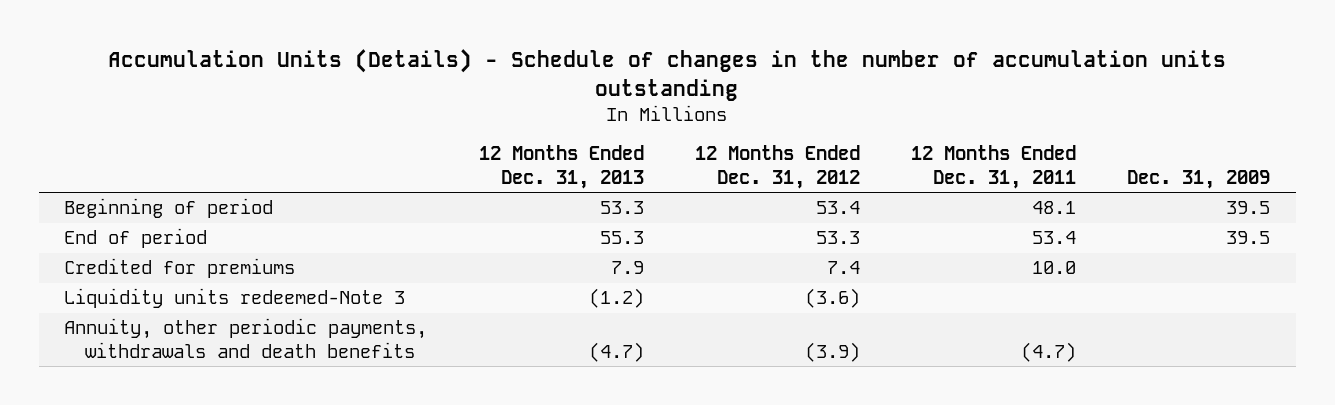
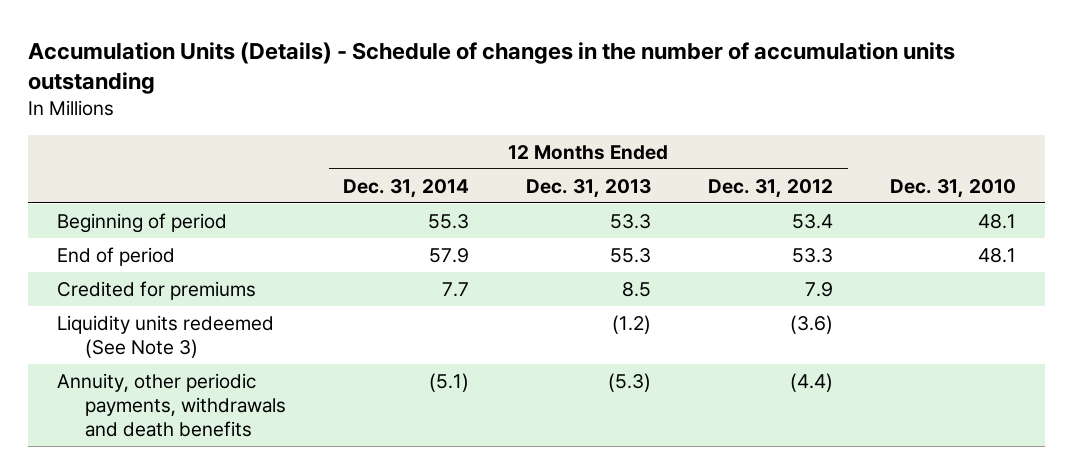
[911,145,1077,189] 12 Months Ended Dec. 31, 2011 -> none
[1127,169,1271,189] Dec. 31, 2009 -> none
none -> [343,178,470,198] Dec. 31, 2014
none -> [890,178,1017,198] Dec. 31, 2010
[610,261,644,275] 7.9 -> [622,281,652,297] 8.5
[826,261,860,275] 7.4 -> [805,281,834,297] 7.9
[64,288,406,309] Liquidity units redeemed-Note 3 -> [56,314,274,359] Liquidity units redeemed (See Note 3)
[588,341,644,362] (4.7) -> [608,372,652,392] (5.3)
[804,341,860,362] (3.9) -> [790,372,834,392] (4.4)

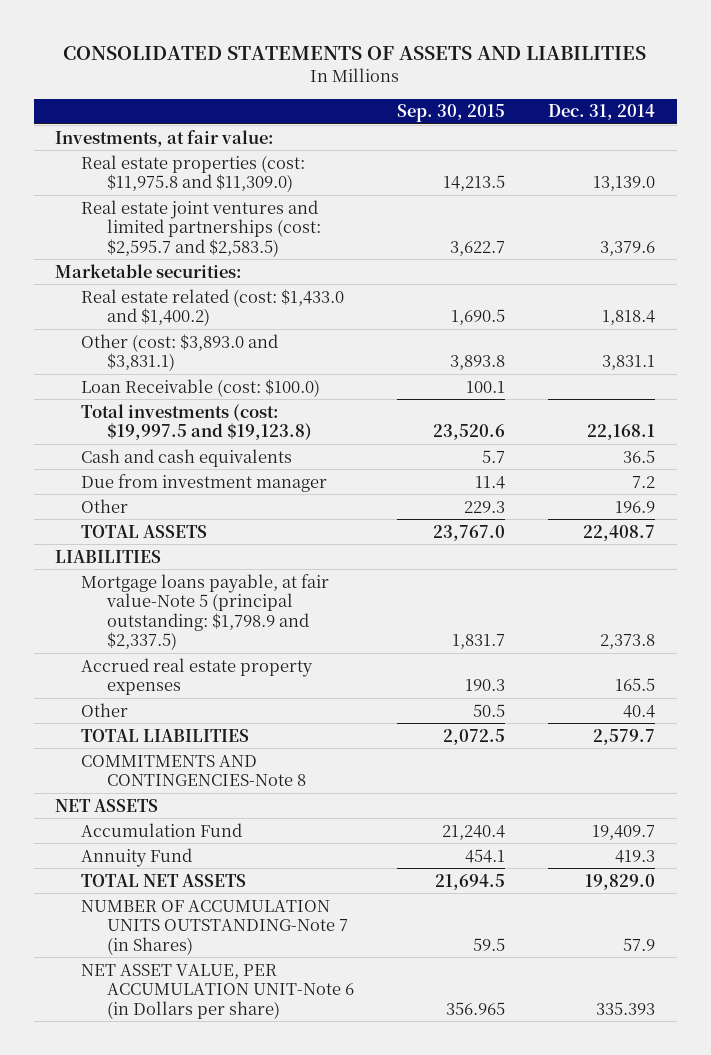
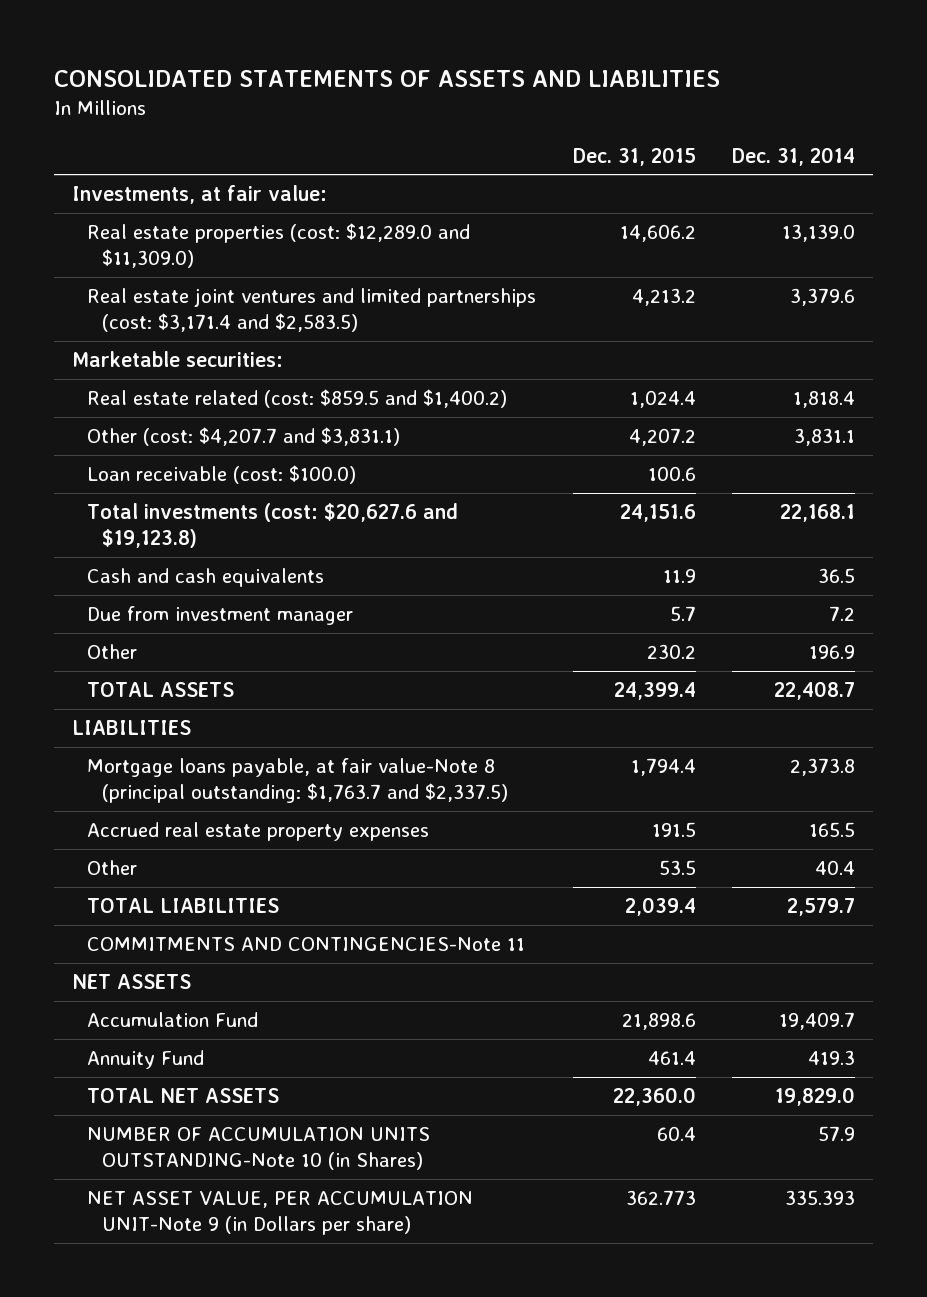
[397,104,506,123] Sep. 30, 2015 -> none
none -> [572,146,696,166] Dec. 31, 2015
[81,154,306,193] Real estate properties (cost: $11,975.8 and $11,309.0) -> [87,223,471,269] Real estate properties (cost: $12,289.0 and $11,309.0)
[81,199,321,257] Real estate joint ventures and limited partnerships (cost: $2,595.7 and $2,583.5) -> [87,288,537,333] Real estate joint ventures and limited partnerships (cost: $3,171.4 and $2,583.5)
[81,288,345,327] Real estate related (cost: $1,433.0 and $1,400.2) -> [87,389,508,409] Real estate related (cost: $859.5 and $1,400.2)
[81,333,279,372] Other (cost: $3,893.0 and $3,831.1) -> [87,427,401,447] Other (cost: $4,207.7 and $3,831.1)
[81,378,321,397] Loan Receivable (cost: $100.0) -> [87,465,357,485] Loan receivable (cost: $100.0)
[81,403,312,441] Total investments (cost: $19,997.5 and $19,123.8) -> [87,503,459,549] Total investments (cost: $20,627.6 and $19,123.8)
[81,573,330,651] Mortgage loans payable, at fair value-Note 5 (principal outstanding: $1,798.9 and $2,337.5) -> [87,758,509,804] Mortgage loans payable, at fair value-Note 8 (principal outstanding: $1,763.7 and $2,337.5)
[81,754,306,787] COMMITMENTS AND CONTINGENCIES-Note 8 -> [87,937,526,952] COMMITMENTS AND CONTINGENCIES-Note 11
[81,899,348,955] NUMBER OF ACCUMULATION UNITS OUTSTANDING-Note 7 (in Shares) -> [87,1127,431,1171] NUMBER OF ACCUMULATION UNITS OUTSTANDING-Note 10 (in Shares)
[81,963,354,1019] NET ASSET VALUE, PER ACCUMULATION UNIT-Note 6 (in Dollars per share) -> [87,1191,474,1236] NET ASSET VALUE, PER ACCUMULATION UNIT-Note 9 (in Dollars per share)

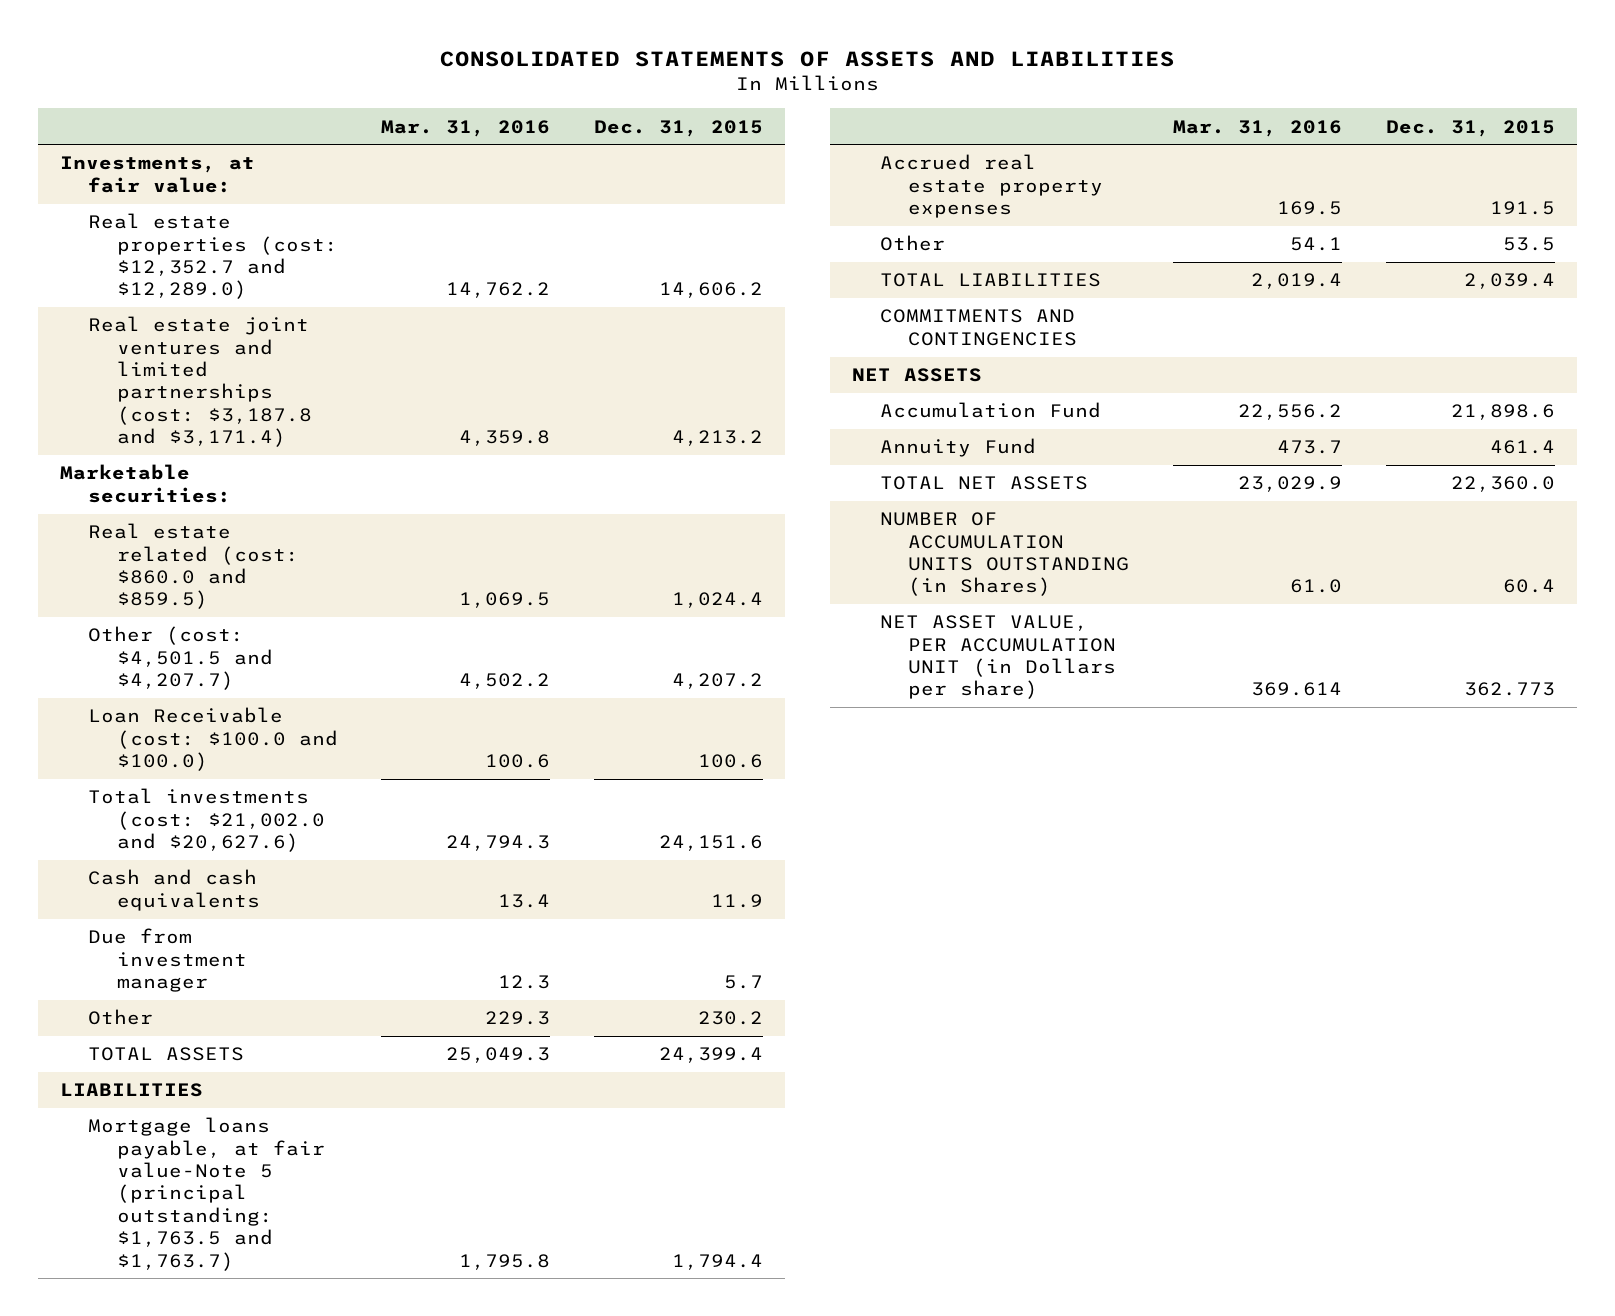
[731,146,855,166] Dec. 31, 2014 -> none
none -> [381,119,551,137] Mar. 31, 2016
[87,223,471,269] Real estate properties (cost: $12,289.0 and $11,309.0) -> [88,213,338,300] Real estate properties (cost: $12,352.7 and $12,289.0)
[87,288,537,333] Real estate joint ventures and limited partnerships (cost: $3,171.4 and $2,583.5) -> [88,316,312,448] Real estate joint ventures and limited partnerships (cost: $3,187.8 and $3,171.4)
[87,389,508,409] Real estate related (cost: $859.5 and $1,400.2) -> [88,523,299,610] Real estate related (cost: $860.0 and $859.5)
[87,427,401,447] Other (cost: $4,207.7 and $3,831.1) -> [88,626,273,691] Other (cost: $4,501.5 and $4,207.7)
[87,465,357,485] Loan receivable (cost: $100.0) -> [88,707,338,772] Loan Receivable (cost: $100.0 and $100.0)
[87,503,459,549] Total investments (cost: $20,627.6 and $19,123.8) -> [88,788,325,853] Total investments (cost: $21,002.0 and $20,627.6)
[87,758,509,804] Mortgage loans payable, at fair value-Note 8 (principal outstanding: $1,763.7 and $2,337.5) -> [88,1117,325,1271] Mortgage loans payable, at fair value-Note 5 (principal outstanding: $1,763.5 and $1,763.7)
[87,937,526,952] COMMITMENTS AND CONTINGENCIES-Note 11 -> [880,309,1078,346] COMMITMENTS AND CONTINGENCIES
[87,1127,431,1171] NUMBER OF ACCUMULATION UNITS OUTSTANDING-Note 10 (in Shares) -> [880,512,1130,597] NUMBER OF ACCUMULATION UNITS OUTSTANDING (in Shares)
[87,1191,474,1236] NET ASSET VALUE, PER ACCUMULATION UNIT-Note 9 (in Dollars per share) -> [880,615,1117,700] NET ASSET VALUE, PER ACCUMULATION UNIT (in Dollars per share)

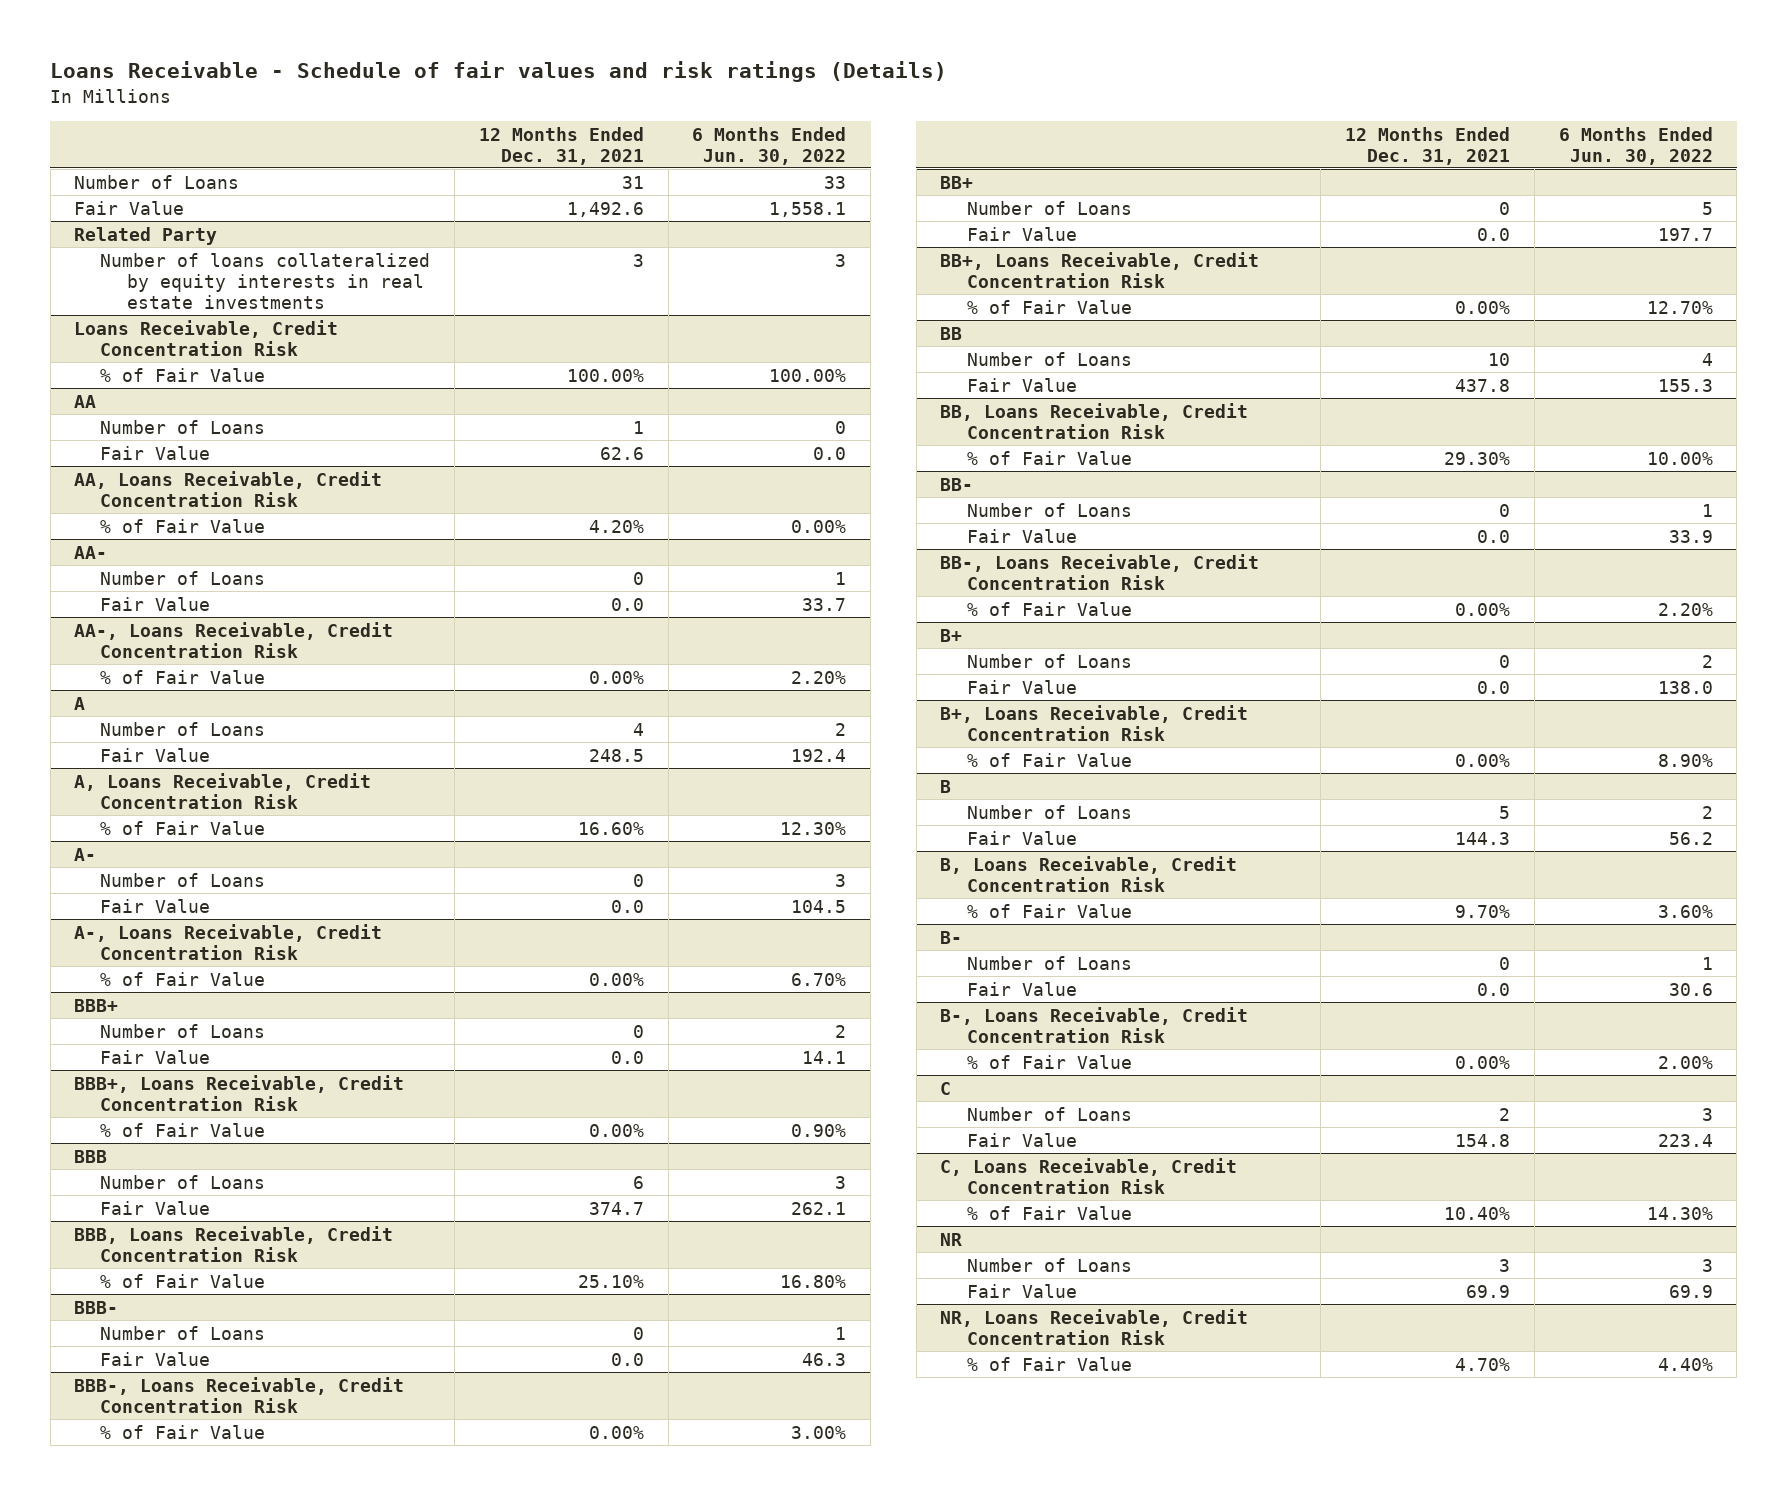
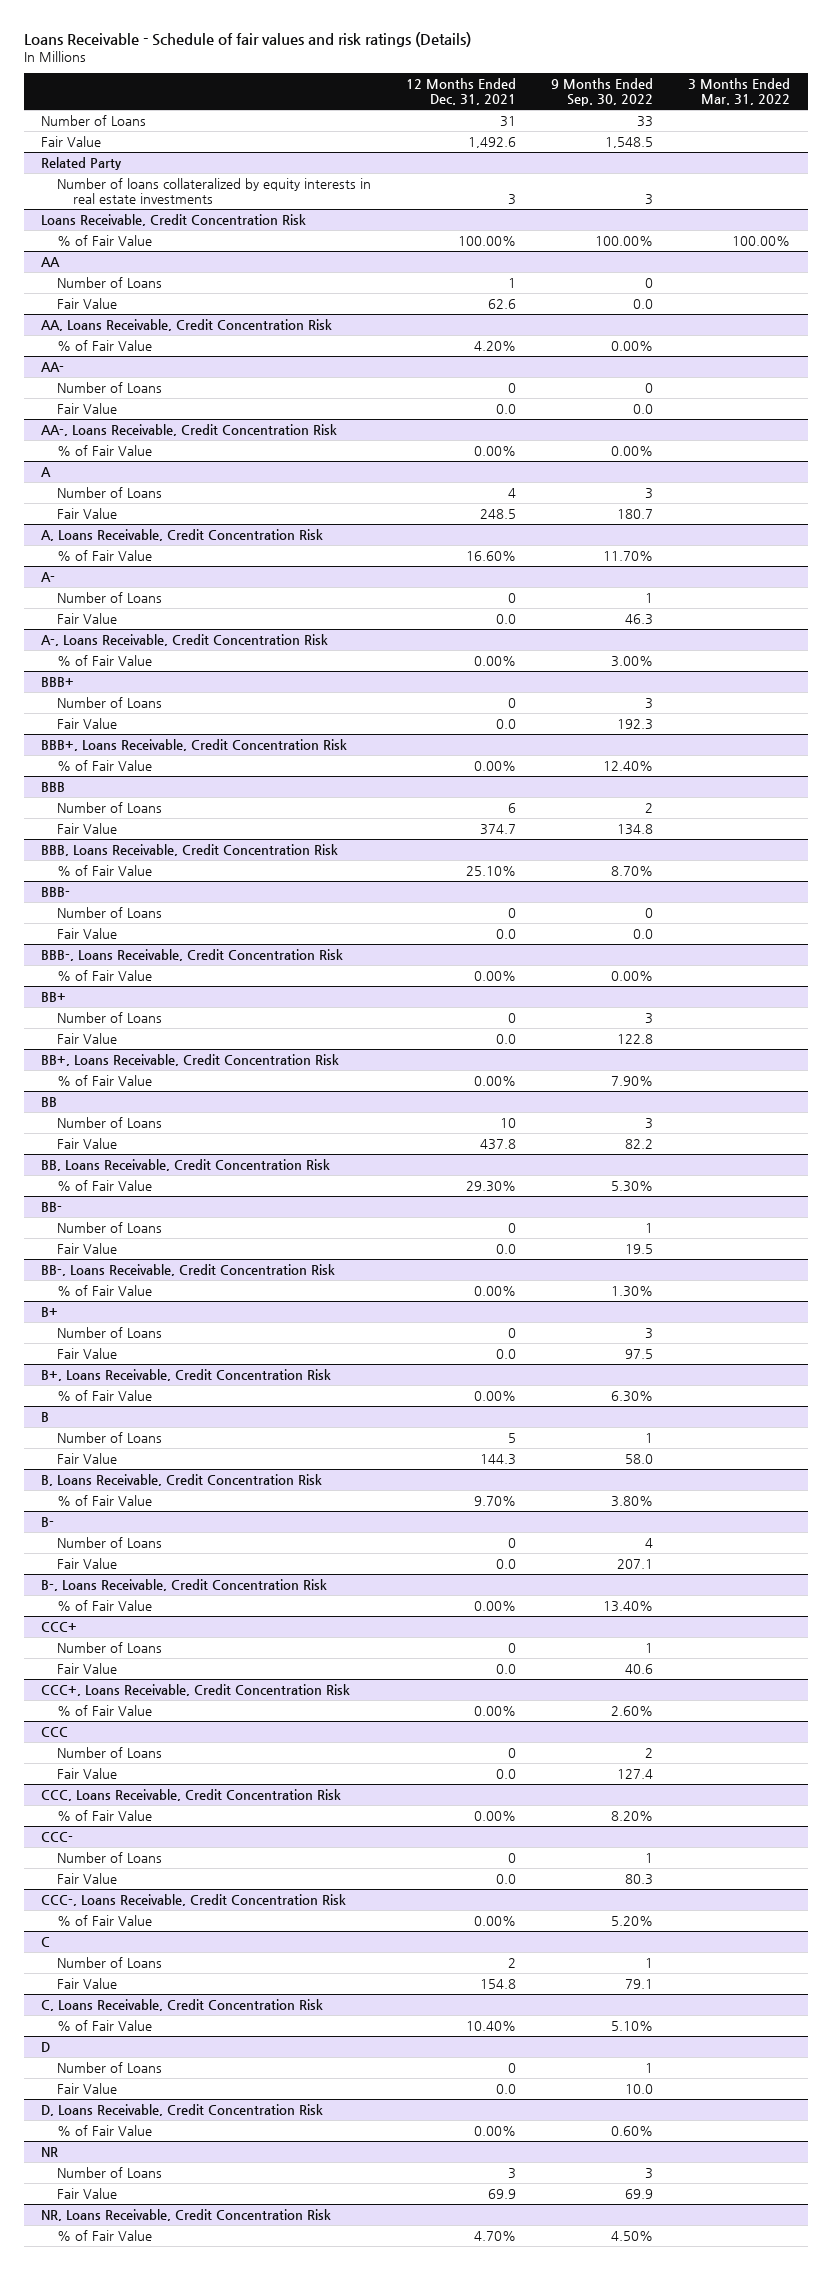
[692,126,847,165] 6 Months Ended Jun. 30, 2022 -> none
none -> [551,78,654,107] 9 Months Ended Sep. 30, 2022
none -> [688,78,791,106] 3 Months Ended Mar. 31, 2022
none -> [41,1622,78,1633] CCC+
none -> [57,1642,163,1654] Number of Loans
none -> [57,1663,118,1675] Fair Value
none -> [41,1684,351,1697] CCC+, Loans Receivable, Credit Concentration Risk
none -> [57,1705,153,1717] % of Fair Value
none -> [41,1727,69,1738] CCC
none -> [57,1747,163,1759] Number of Loans
none -> [57,1768,118,1780] Fair Value
none -> [41,1789,342,1802] CCC, Loans Receivable, Credit Concentration Risk
none -> [57,1810,153,1822] % of Fair Value
none -> [41,1832,74,1843] CCC-
none -> [57,1852,163,1864] Number of Loans
none -> [57,1873,118,1885] Fair Value
none -> [41,1894,347,1907] CCC-, Loans Receivable, Credit Concentration Risk
none -> [57,1915,153,1927] % of Fair Value
none -> [41,2042,51,2053] D
none -> [57,2062,163,2074] Number of Loans
none -> [57,2083,118,2095] Fair Value
none -> [41,2104,324,2117] D, Loans Receivable, Credit Concentration Risk
none -> [57,2125,153,2137] % of Fair Value

